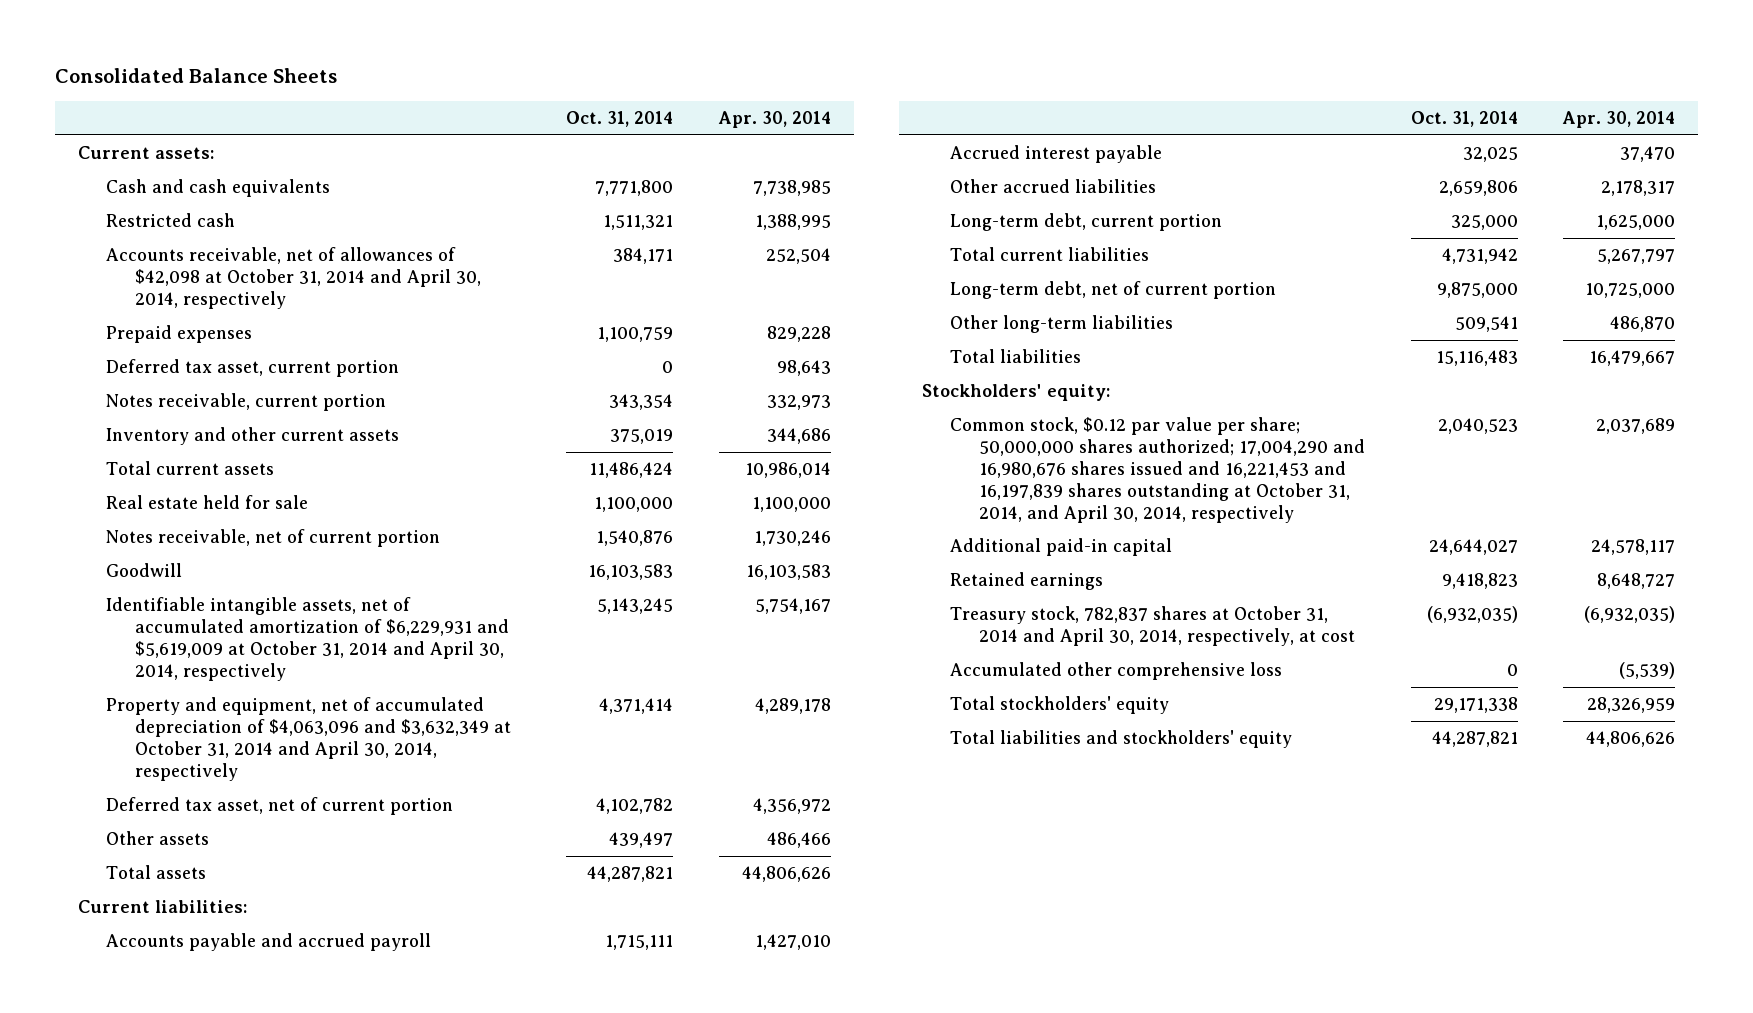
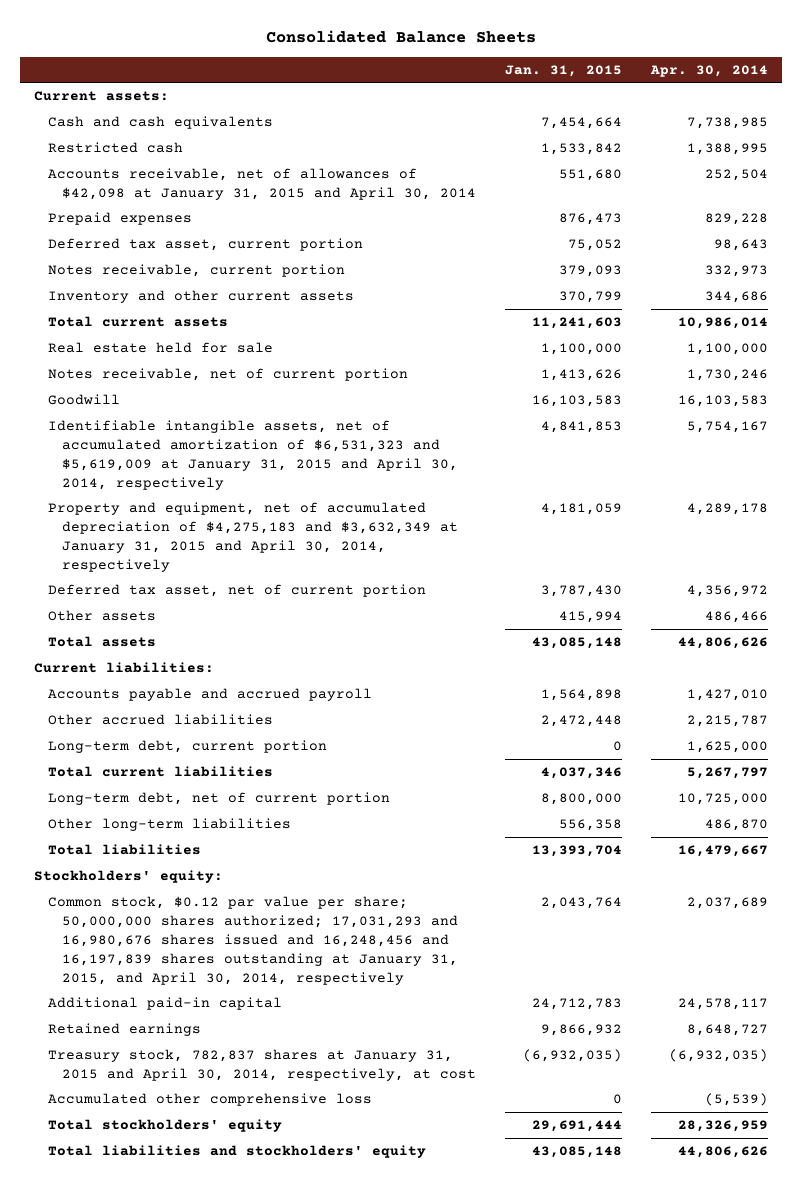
[566,111,674,128] Oct. 31, 2014 -> none
none -> [504,64,622,77] Jan. 31, 2015
[106,247,481,309] Accounts receivable, net of allowances of $42,098 at October 31, 2014 and April 30, 2014, respectively -> [47,168,476,200] Accounts receivable, net of allowances of $42,098 at January 31, 2015 and April 30, 2014
[106,597,509,681] Identifiable intangible assets, net of accumulated amortization of $6,229,931 and $5,619,009 at October 31, 2014 and April 30, 2014, respectively -> [47,420,458,490] Identifiable intangible assets, net of accumulated amortization of $6,531,323 and $5,619,009 at January 31, 2015 and April 30, 2014, respectively
[106,697,511,781] Property and equipment, net of accumulated depreciation of $4,063,096 and $3,632,349 at October 31, 2014 and April 30, 2014, respectively -> [47,502,458,572] Property and equipment, net of accumulated depreciation of $4,275,183 and $3,632,349 at January 31, 2015 and April 30, 2014, respectively
[950,145,1163,164] Accrued interest payable -> none
[1601,180,1676,197] 2,178,317 -> [686,715,768,728] 2,215,787
[950,417,1365,523] Common stock, $0.12 par value per share; 50,000,000 shares authorized; 17,004,290 and 16,980,676 shares issued and 16,221,453 and 16,197,839 shares outstanding at October 31, 2014, and April 30, 2014, respectively -> [47,896,458,985] Common stock, $0.12 par value per share; 50,000,000 shares authorized; 17,031,293 and 16,980,676 shares issued and 16,248,456 and 16,197,839 shares outstanding at January 31, 2015, and April 30, 2014, respectively
[950,606,1355,647] Treasury stock, 782,837 shares at October 31, 2014 and April 30, 2014, respectively, at cost -> [47,1049,476,1081] Treasury stock, 782,837 shares at January 31, 2015 and April 30, 2014, respectively, at cost

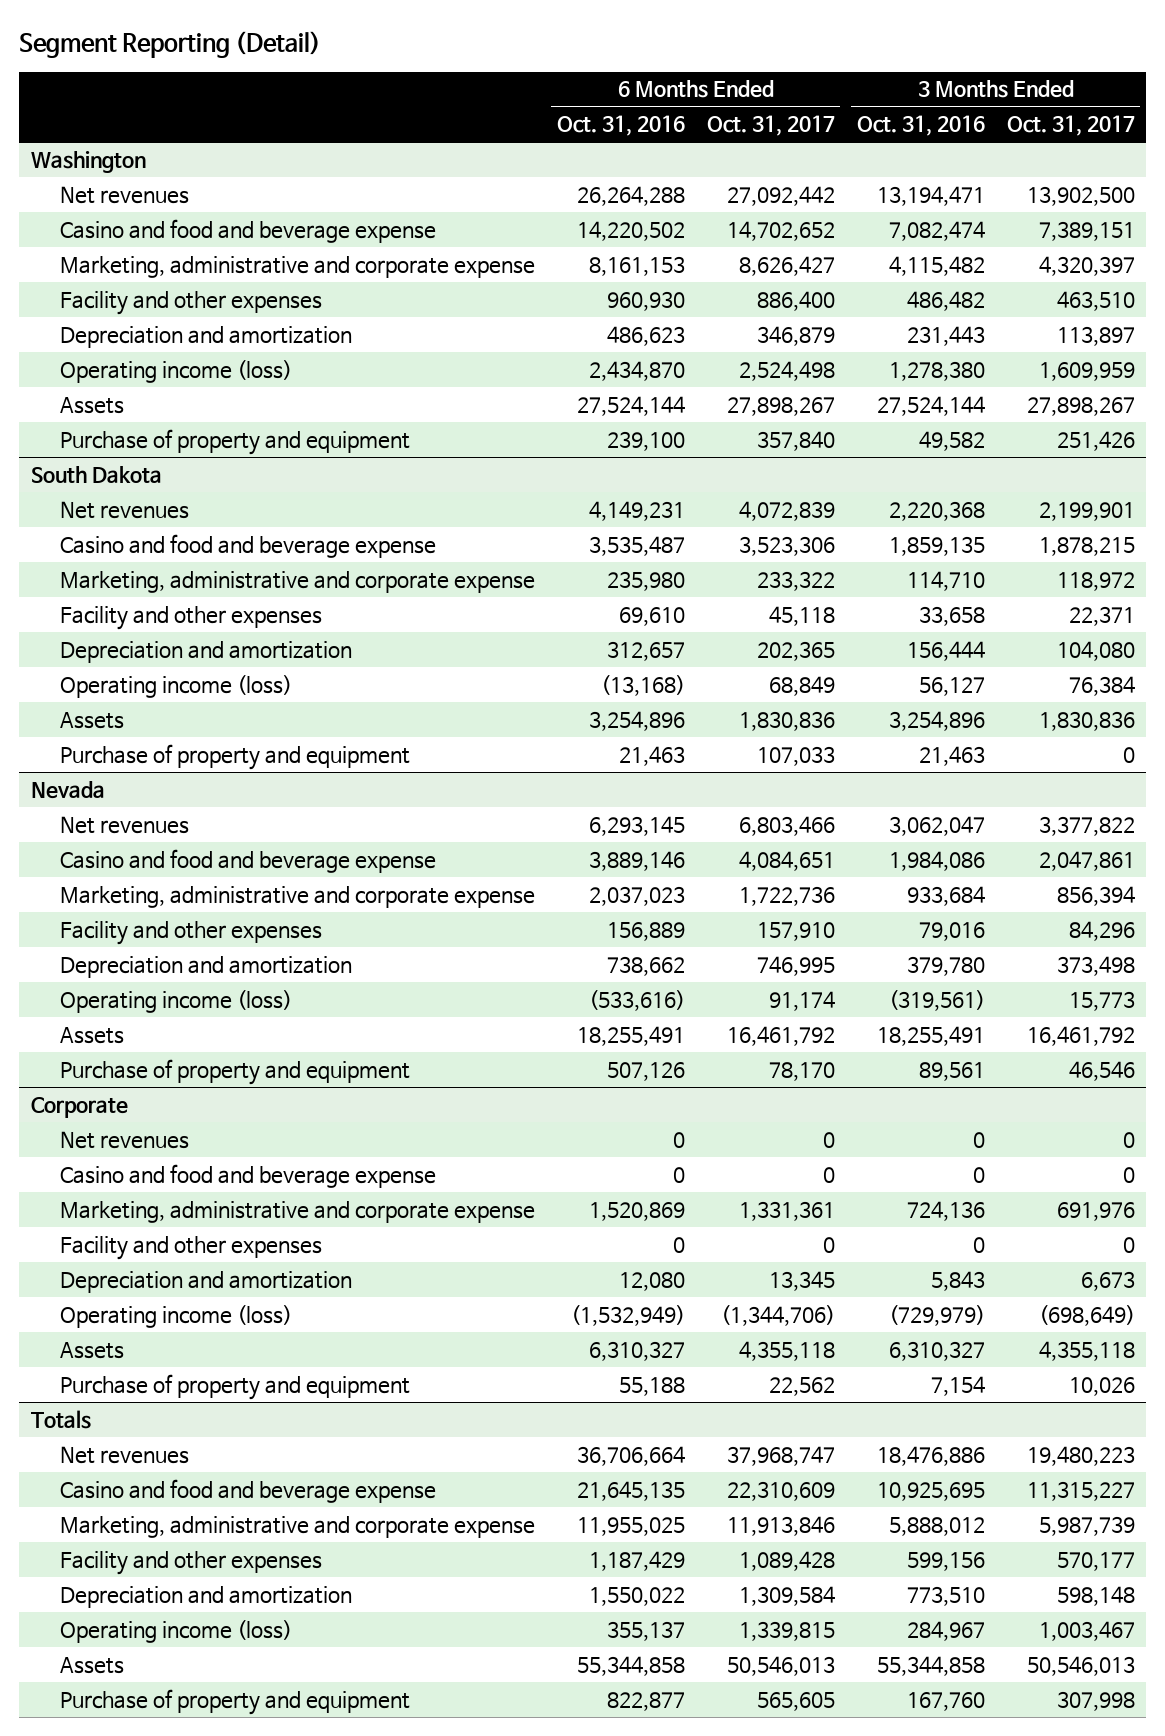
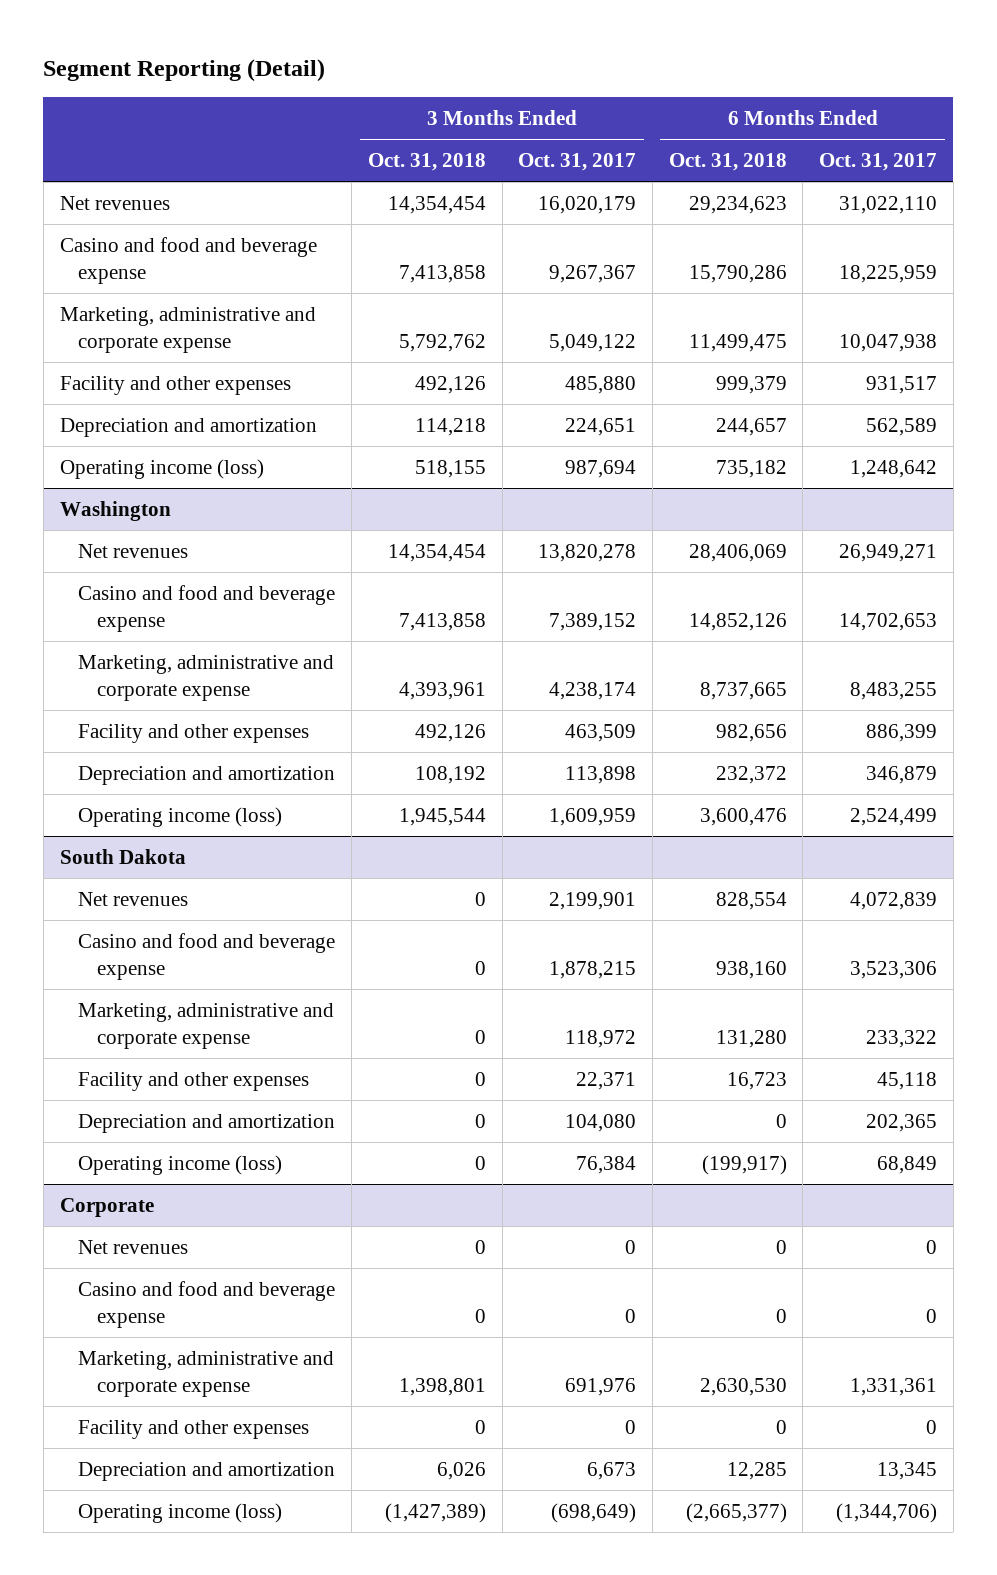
[556,115,685,137] Oct. 31, 2016 -> none
[856,115,985,137] Oct. 31, 2016 -> none
none -> [367,152,486,171] Oct. 31, 2018
none -> [668,152,787,171] Oct. 31, 2018
none -> [59,195,170,210] Net revenues
none -> [59,236,317,284] Casino and food and beverage expense
none -> [59,306,316,353] Marketing, administrative and corporate expense
none -> [59,375,291,395] Facility and other expenses
none -> [59,417,317,437] Depreciation and amortization
none -> [59,458,264,479] Operating income (loss)
[59,396,124,414] Assets -> none
[59,428,410,455] Purchase of property and equipment -> none
[726,185,835,206] 27,092,442 -> [838,543,937,562] 26,949,271
[1026,185,1135,206] 13,902,500 -> [538,543,637,562] 13,820,278
[726,220,835,241] 14,702,652 -> [838,612,937,631] 14,702,653
[1038,220,1135,241] 7,389,151 -> [549,612,637,631] 7,389,152
[738,255,835,276] 8,626,427 -> [849,681,937,700] 8,483,255
[1038,255,1135,276] 4,320,397 -> [549,681,637,700] 4,238,174
[756,290,835,311] 886,400 -> [865,723,937,742] 886,399
[1056,290,1135,311] 463,510 -> [565,723,637,742] 463,509
[1056,325,1135,346] 113,897 -> [565,765,637,784] 113,898
[738,360,835,381] 2,524,498 -> [849,807,937,826] 2,524,499
[59,711,124,729] Assets -> none
[59,743,410,770] Purchase of property and equipment -> none
[30,780,105,799] Nevada -> none
[59,815,189,834] Net revenues -> none
[59,848,436,873] Casino and food and beverage expense -> none
[59,885,535,908] Marketing, administrative and corporate expense -> none
[59,920,322,945] Facility and other expenses -> none
[59,955,352,978] Depreciation and amortization -> none
[59,989,292,1013] Operating income (loss) -> none
[59,1026,124,1044] Assets -> none
[59,1058,410,1085] Purchase of property and equipment -> none
[59,1341,124,1359] Assets -> none
[59,1373,410,1400] Purchase of property and equipment -> none
[30,1409,91,1429] Totals -> none
[59,1445,189,1464] Net revenues -> none
[59,1478,436,1503] Casino and food and beverage expense -> none
[59,1515,535,1538] Marketing, administrative and corporate expense -> none
[59,1550,322,1575] Facility and other expenses -> none
[59,1585,352,1608] Depreciation and amortization -> none
[59,1619,292,1643] Operating income (loss) -> none
[59,1656,124,1674] Assets -> none
[59,1688,410,1715] Purchase of property and equipment -> none

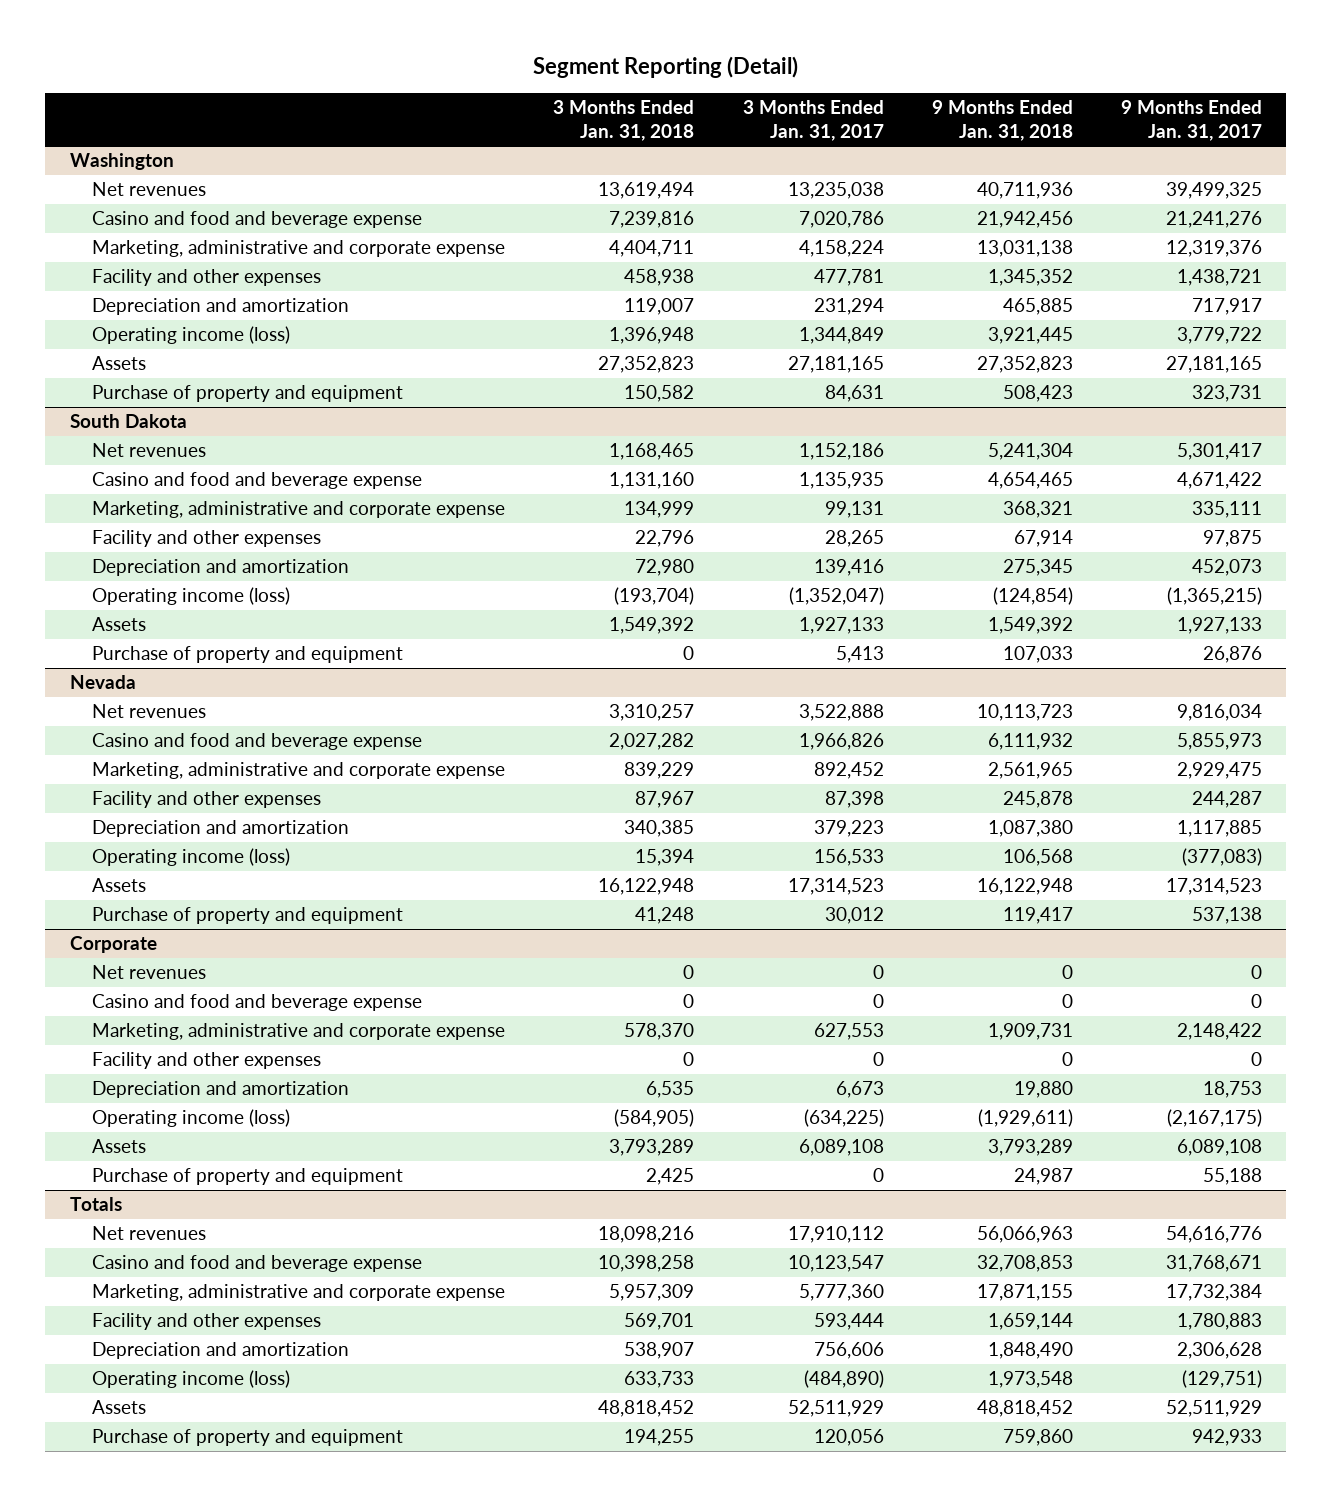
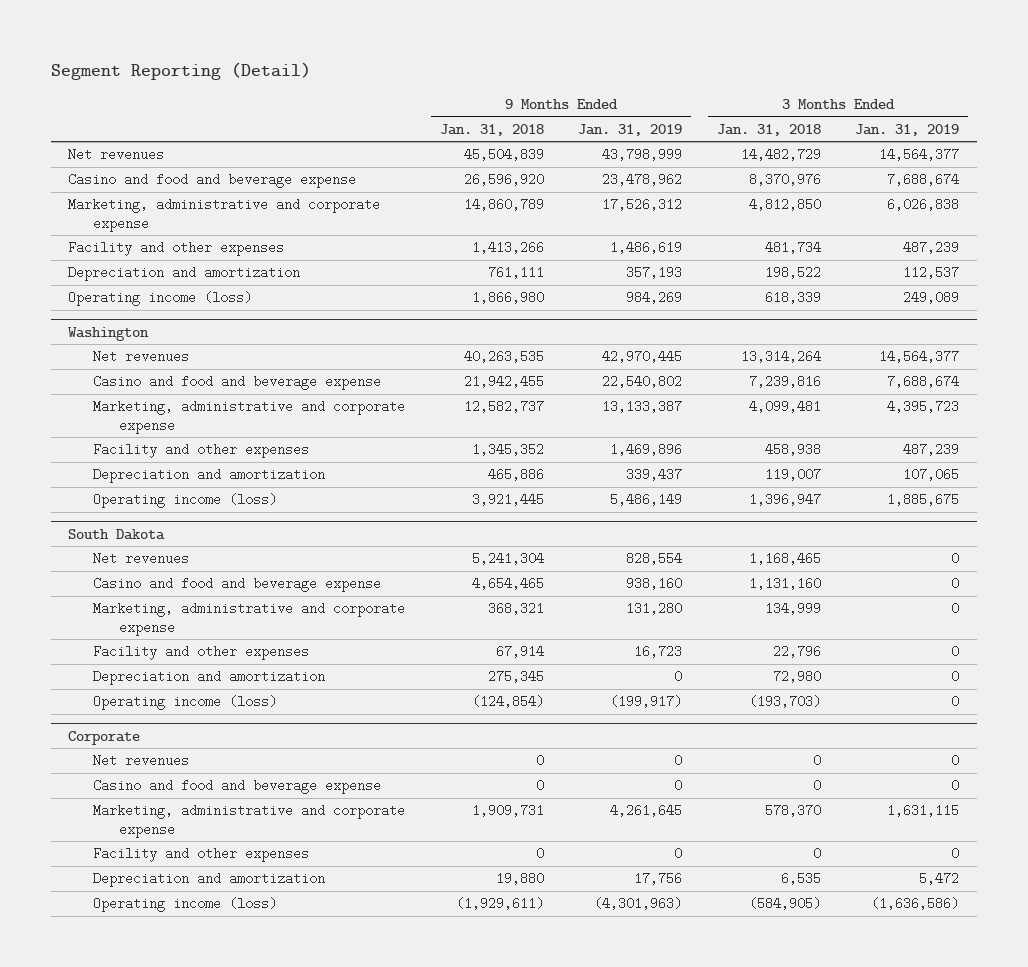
[742,100,884,141] 3 Months Ended Jan. 31, 2017 -> none
[1121,100,1263,141] 9 Months Ended Jan. 31, 2017 -> none
none -> [578,123,683,136] Jan. 31, 2019
none -> [855,123,960,136] Jan. 31, 2019
none -> [68,148,165,162] Net revenues
none -> [68,173,357,189] Casino and food and beverage expense
none -> [68,198,381,232] Marketing, administrative and corporate expense
none -> [68,241,285,257] Facility and other expenses
none -> [68,266,301,282] Depreciation and amortization
none -> [68,291,253,307] Operating income (loss)
[598,182,695,200] 13,619,494 -> [740,350,821,364] 13,314,264
[976,182,1073,200] 40,711,936 -> [463,350,544,364] 40,263,535
[976,211,1073,229] 21,942,456 -> [463,375,544,389] 21,942,455
[609,240,695,258] 4,404,711 -> [748,400,821,414] 4,099,481
[976,240,1073,258] 13,031,138 -> [463,400,544,414] 12,582,737
[92,356,147,371] Assets -> none
[92,385,404,403] Purchase of property and equipment -> none
[1002,298,1073,316] 465,885 -> [487,468,544,482] 465,886
[609,327,695,345] 1,396,948 -> [748,493,821,507] 1,396,947
[92,617,147,632] Assets -> none
[92,646,404,664] Purchase of property and equipment -> none
[69,675,136,690] Nevada -> none
[92,704,207,719] Net revenues -> none
[92,733,423,751] Casino and food and beverage expense -> none
[92,762,506,780] Marketing, administrative and corporate expense -> none
[92,791,322,809] Facility and other expenses -> none
[92,820,350,838] Depreciation and amortization -> none
[92,848,291,867] Operating income (loss) -> none
[92,878,147,893] Assets -> none
[92,907,404,925] Purchase of property and equipment -> none
[614,587,695,606] (193,704) -> [748,695,821,709] (193,703)
[92,1139,147,1154] Assets -> none
[92,1168,404,1186] Purchase of property and equipment -> none
[69,1197,122,1212] Totals -> none
[92,1226,207,1241] Net revenues -> none
[92,1255,423,1273] Casino and food and beverage expense -> none
[92,1284,506,1302] Marketing, administrative and corporate expense -> none
[92,1313,322,1331] Facility and other expenses -> none
[92,1342,350,1360] Depreciation and amortization -> none
[92,1370,291,1389] Operating income (loss) -> none
[92,1400,147,1415] Assets -> none
[92,1429,404,1447] Purchase of property and equipment -> none

